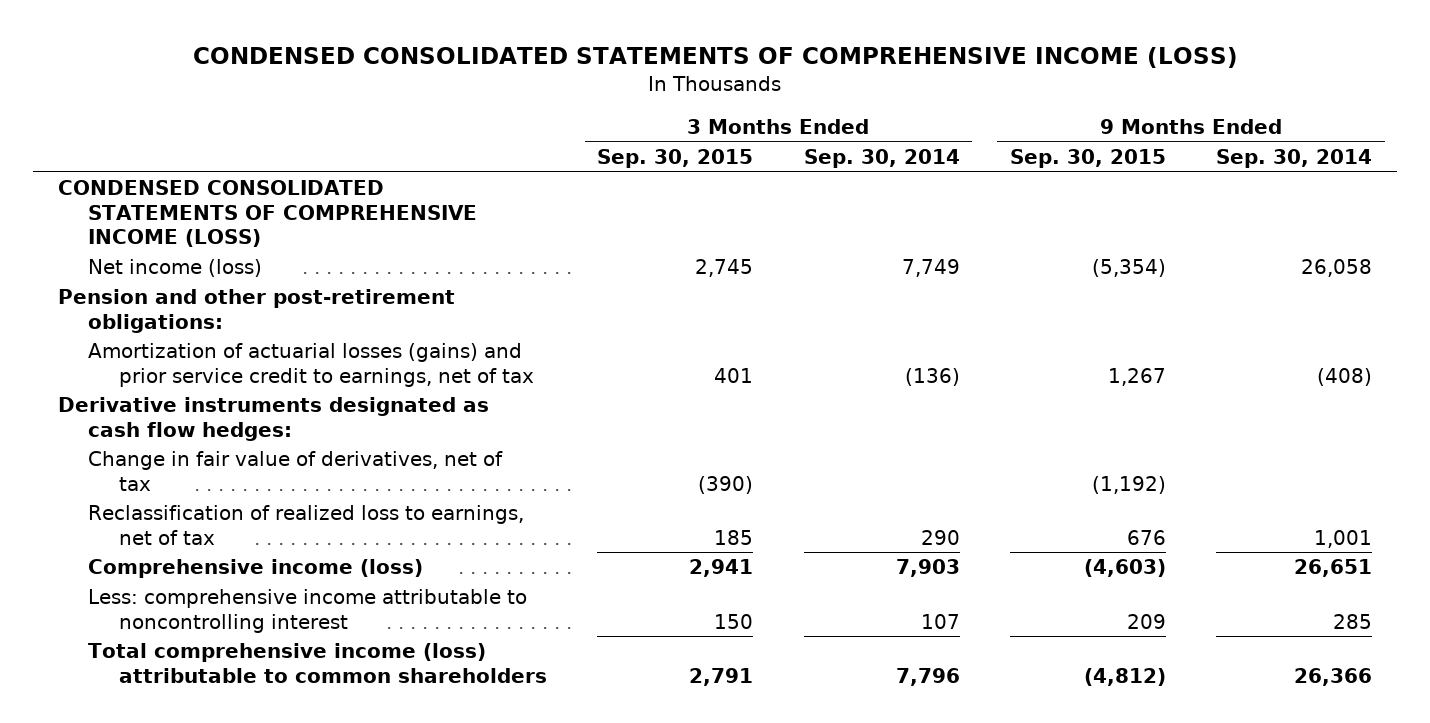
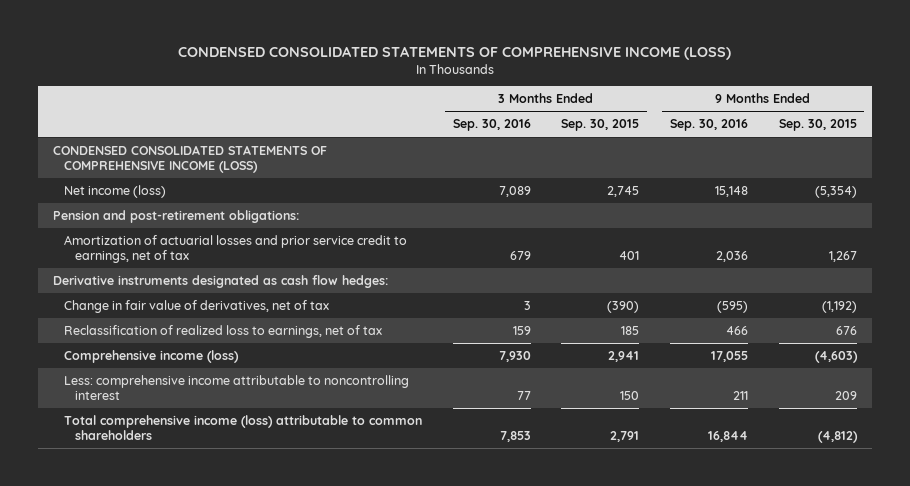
[803,148,960,168] Sep. 30, 2014 -> none
[1216,148,1373,168] Sep. 30, 2014 -> none
none -> [452,119,531,132] Sep. 30, 2016
none -> [670,119,749,132] Sep. 30, 2016
[57,289,455,333] Pension and other post-retirement obligations: -> [53,209,300,223] Pension and post-retirement obligations:
[88,343,535,387] Amortization of actuarial losses (gains) and prior service credit to earnings, net of tax -> [64,234,408,264] Amortization of actuarial losses and prior service credit to earnings, net of tax

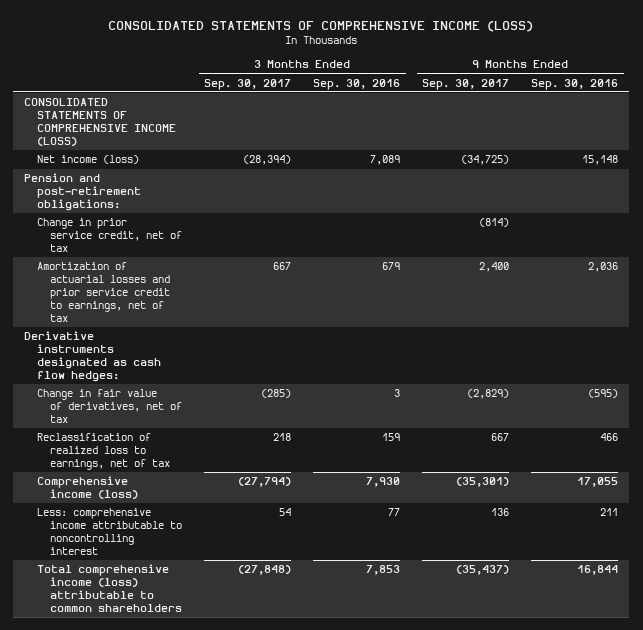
[177,46,731,61] CONDENSED CONSOLIDATED STATEMENTS OF COMPREHENSIVE INCOME (LOSS) -> [108,20,534,32] CONSOLIDATED STATEMENTS OF COMPREHENSIVE INCOME (LOSS)
[561,119,640,132] Sep. 30, 2015 -> none
[778,119,857,132] Sep. 30, 2015 -> none
none -> [204,78,292,90] Sep. 30, 2017
none -> [422,78,510,90] Sep. 30, 2017
[53,144,328,174] CONDENSED CONSOLIDATED STATEMENTS OF COMPREHENSIVE INCOME (LOSS) -> [24,98,177,146] CONSOLIDATED STATEMENTS OF COMPREHENSIVE INCOME (LOSS)
none -> [37,218,183,253] Change in prior service credit, net of tax

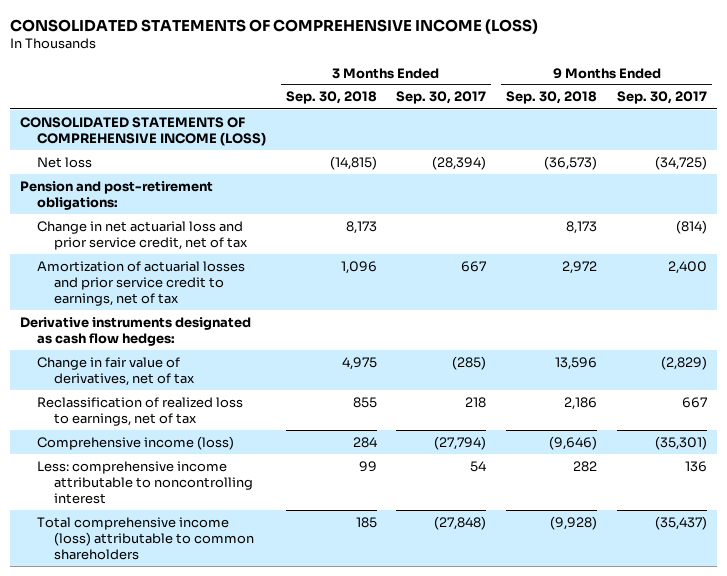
[313,78,401,90] Sep. 30, 2016 -> none
[531,78,619,90] Sep. 30, 2016 -> none
none -> [285,91,377,105] Sep. 30, 2018
none -> [506,91,598,105] Sep. 30, 2018
[37,155,140,165] Net income (loss) -> [37,156,93,168] Net loss
[37,218,183,253] Change in prior service credit, net of tax -> [37,220,248,250] Change in net actuarial loss and prior service credit, net of tax

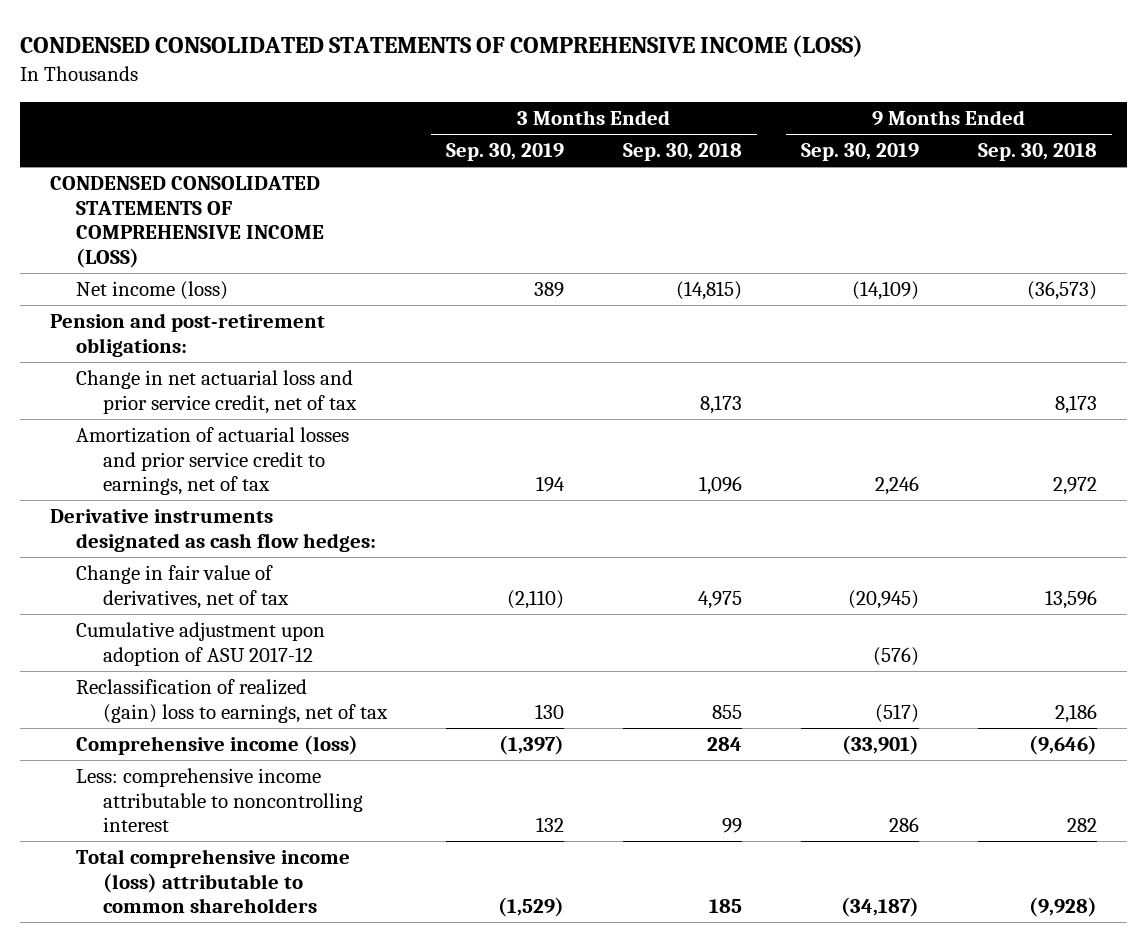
[10,18,539,34] CONSOLIDATED STATEMENTS OF COMPREHENSIVE INCOME (LOSS) -> [20,34,864,57] CONDENSED CONSOLIDATED STATEMENTS OF COMPREHENSIVE INCOME (LOSS)
[396,91,487,105] Sep. 30, 2017 -> none
[616,91,707,105] Sep. 30, 2017 -> none
none -> [445,143,564,162] Sep. 30, 2019
none -> [800,143,919,162] Sep. 30, 2019
[20,116,267,146] CONSOLIDATED STATEMENTS OF COMPREHENSIVE INCOME (LOSS) -> [49,176,325,268] CONDENSED CONSOLIDATED STATEMENTS OF COMPREHENSIVE INCOME (LOSS)
[37,156,93,168] Net loss -> [76,281,229,301] Net income (loss)
none -> [76,622,326,666] Cumulative adjustment upon adoption of ASU 2017-12
[37,396,244,426] Reclassification of realized loss to earnings, net of tax -> [76,679,388,723] Reclassification of realized (gain) loss to earnings, net of tax

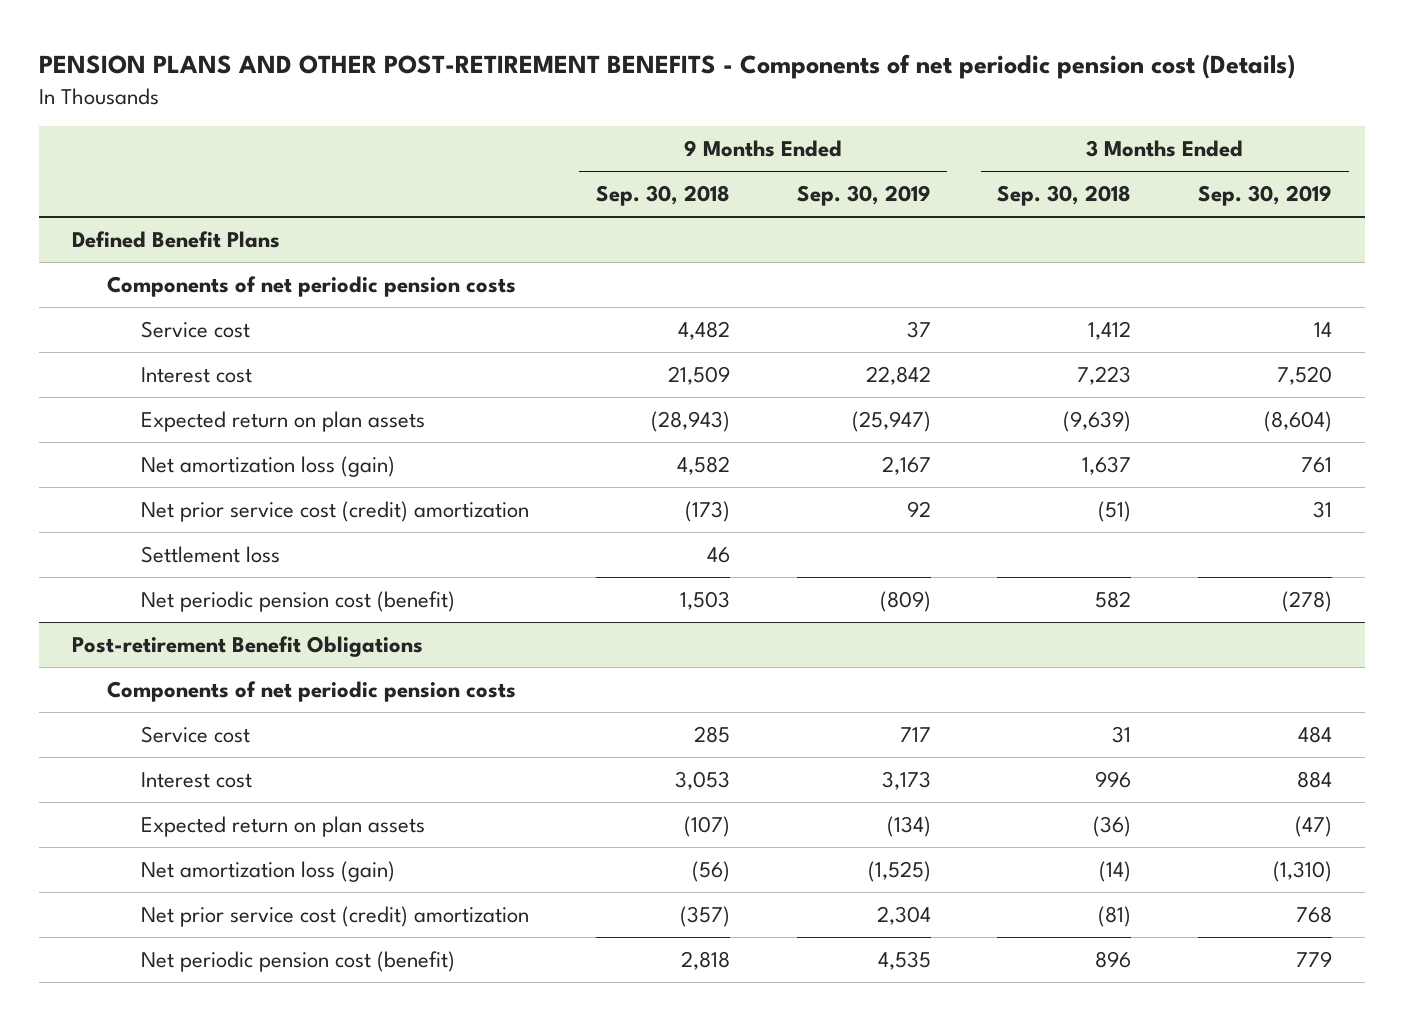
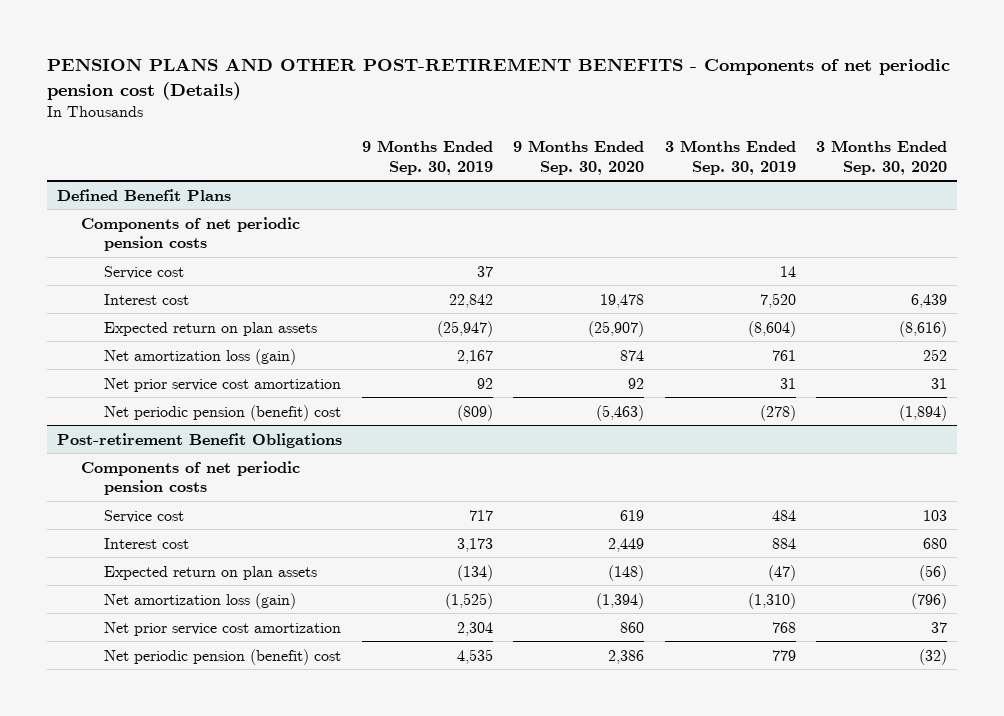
[595,185,730,207] Sep. 30, 2018 -> none
[997,185,1132,207] Sep. 30, 2018 -> none
none -> [513,139,645,175] 9 Months Ended Sep. 30, 2020
none -> [815,139,947,175] 3 Months Ended Sep. 30, 2020
[141,545,281,563] Settlement loss -> none
[141,500,530,522] Net prior service cost (credit) amortization -> [103,377,341,392] Net prior service cost amortization
[141,590,456,612] Net periodic pension cost (benefit) -> [103,404,341,421] Net periodic pension (benefit) cost
[141,905,530,927] Net prior service cost (credit) amortization -> [103,621,341,636] Net prior service cost amortization
[141,950,456,972] Net periodic pension cost (benefit) -> [103,648,341,665] Net periodic pension (benefit) cost

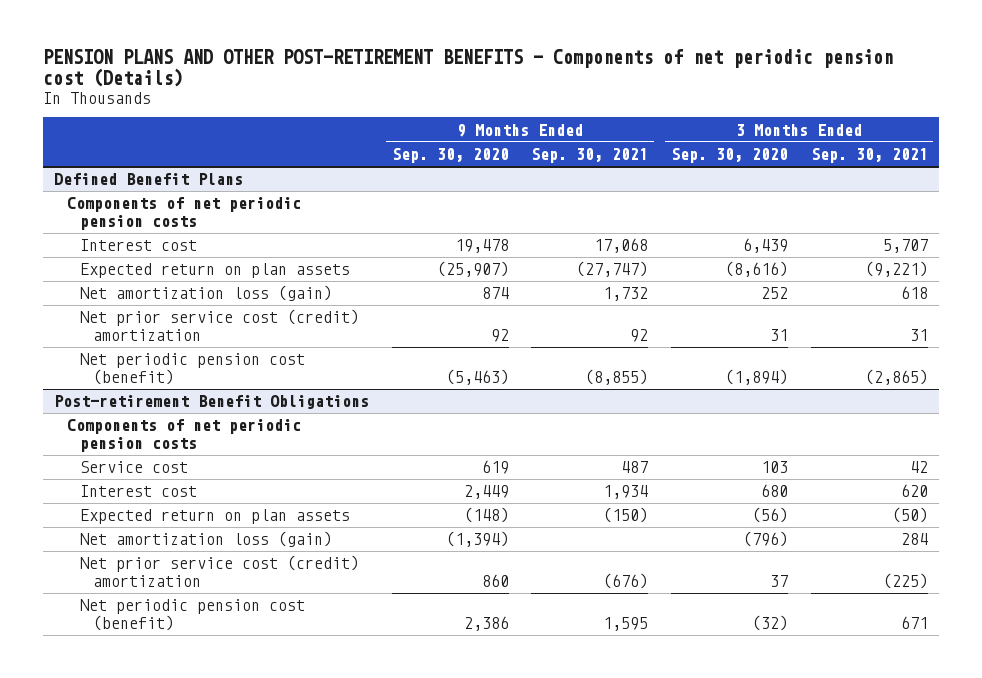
[362,139,494,175] 9 Months Ended Sep. 30, 2019 -> none
[664,139,796,175] 3 Months Ended Sep. 30, 2019 -> none
none -> [531,148,649,164] Sep. 30, 2021
none -> [810,148,928,164] Sep. 30, 2021
[103,265,184,279] Service cost -> none
[103,377,341,392] Net prior service cost amortization -> [80,309,360,341] Net prior service cost (credit) amortization
[103,404,341,421] Net periodic pension (benefit) cost -> [80,353,306,385] Net periodic pension cost (benefit)
[103,621,341,636] Net prior service cost amortization -> [80,555,360,587] Net prior service cost (credit) amortization
[103,648,341,665] Net periodic pension (benefit) cost -> [80,599,306,631] Net periodic pension cost (benefit)

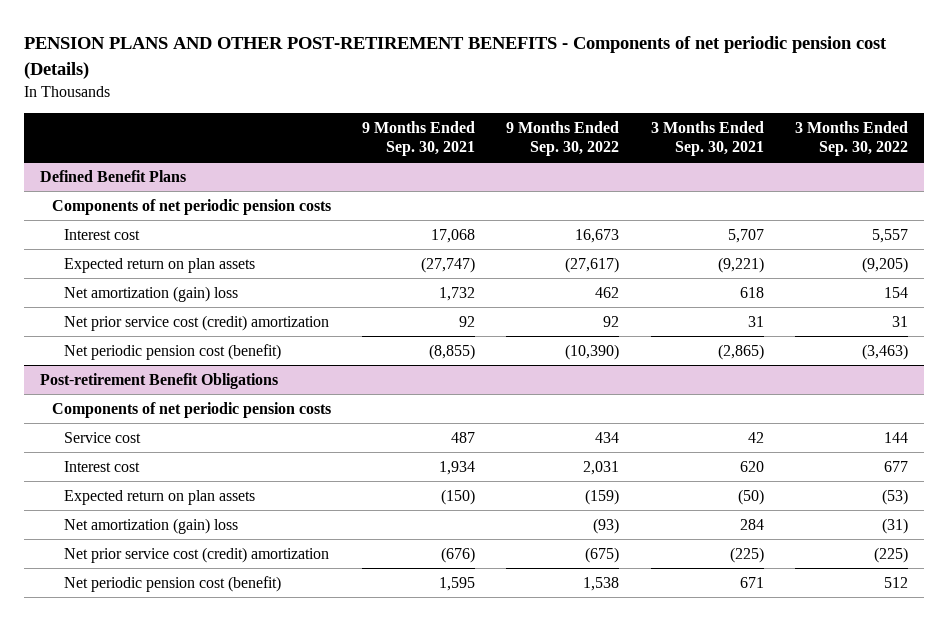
[391,148,509,164] Sep. 30, 2020 -> none
[671,148,789,164] Sep. 30, 2020 -> none
none -> [506,120,620,157] 9 Months Ended Sep. 30, 2022
none -> [794,120,908,157] 3 Months Ended Sep. 30, 2022
[80,285,333,302] Net amortization loss (gain) -> [64,285,239,302] Net amortization (gain) loss
[80,531,333,548] Net amortization loss (gain) -> [64,517,239,534] Net amortization (gain) loss

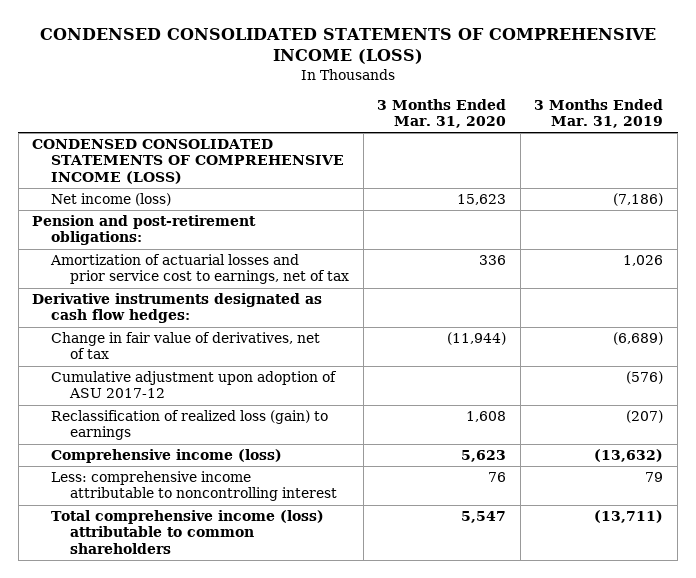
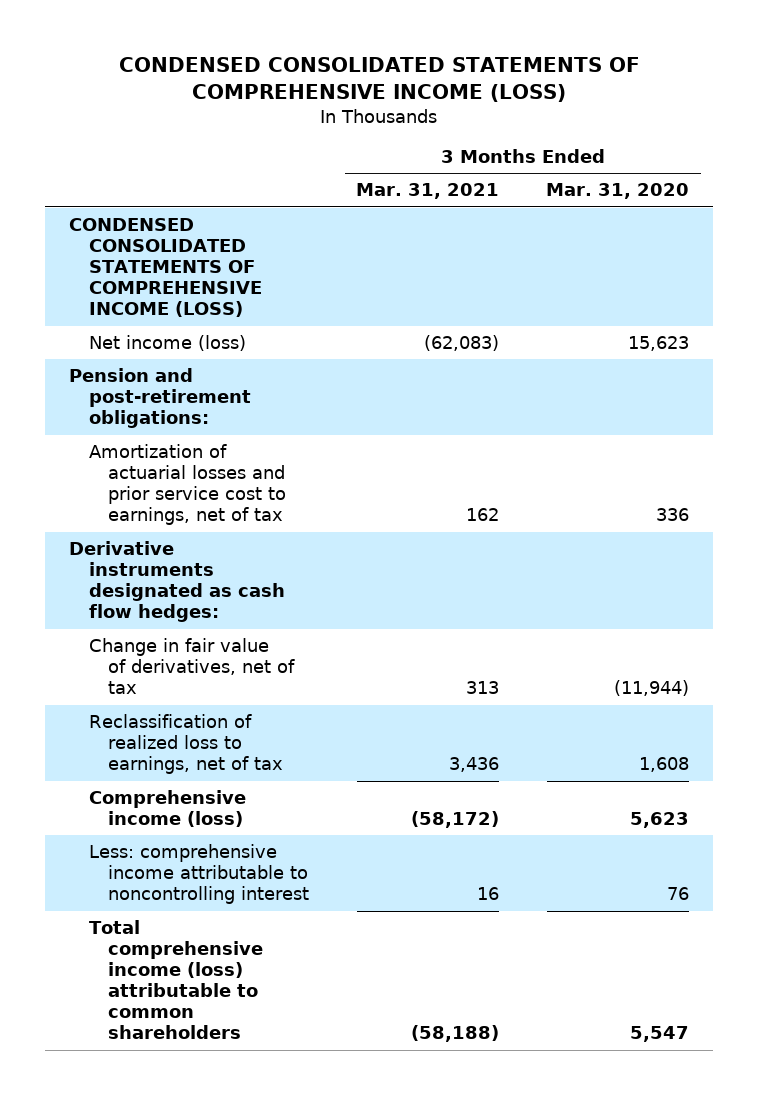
[534,99,664,129] 3 Months Ended Mar. 31, 2019 -> none
none -> [356,183,500,200] Mar. 31, 2021
[51,371,338,399] Cumulative adjustment upon adoption of ASU 2017-12 -> none
[51,410,329,441] Reclassification of realized loss (gain) to earnings -> [88,714,284,775] Reclassification of realized loss to earnings, net of tax

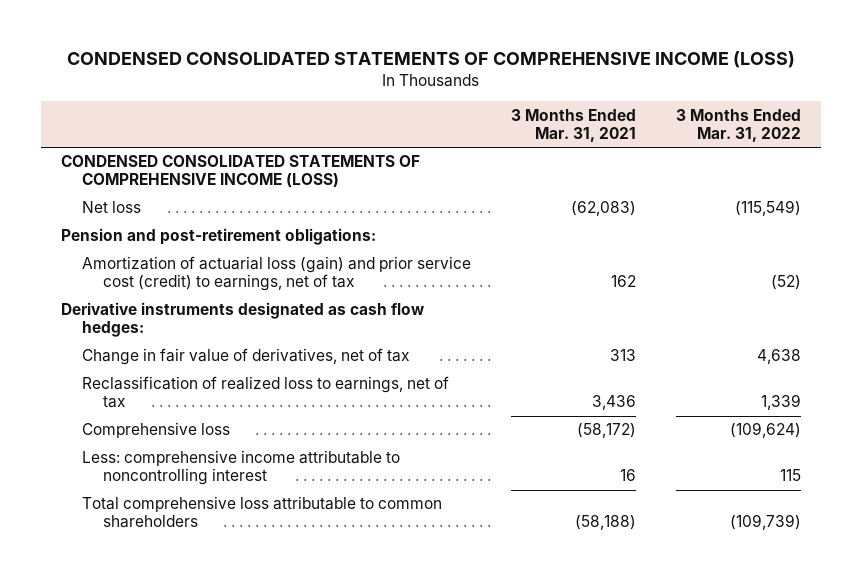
[546,183,690,200] Mar. 31, 2020 -> none
none -> [675,108,801,142] 3 Months Ended Mar. 31, 2022
[88,335,246,352] Net income (loss) -> [81,201,141,214] Net loss
[88,444,287,526] Amortization of actuarial losses and prior service cost to earnings, net of tax -> [81,256,471,292] Amortization of actuarial loss (gain) and prior service cost (credit) to earnings, net of tax
[88,790,246,828] Comprehensive income (loss) -> [81,422,230,439] Comprehensive loss
[88,920,264,1040] Total comprehensive income (loss) attributable to common shareholders -> [81,496,442,529] Total comprehensive loss attributable to common shareholders

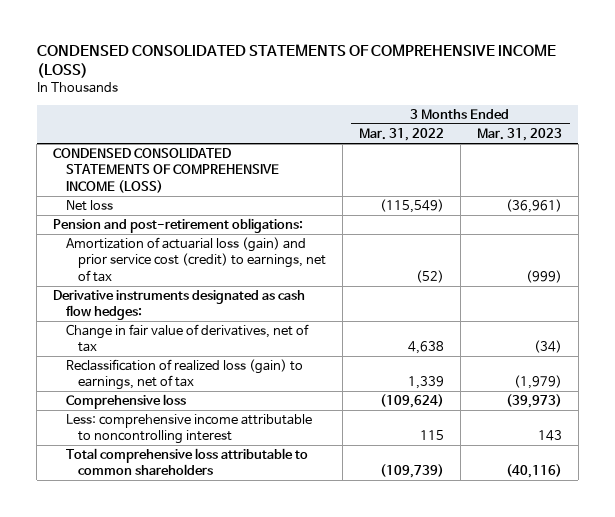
[510,108,636,142] 3 Months Ended Mar. 31, 2021 -> none
none -> [476,128,562,142] Mar. 31, 2023
[81,376,449,409] Reclassification of realized loss to earnings, net of tax -> [65,359,303,391] Reclassification of realized loss (gain) to earnings, net of tax

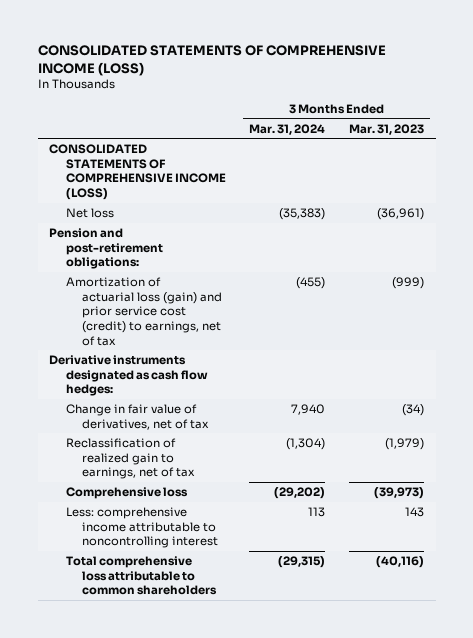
[36,44,556,79] CONDENSED CONSOLIDATED STATEMENTS OF COMPREHENSIVE INCOME (LOSS) -> [37,45,386,76] CONSOLIDATED STATEMENTS OF COMPREHENSIVE INCOME (LOSS)
[358,128,444,142] Mar. 31, 2022 -> none
none -> [249,123,326,135] Mar. 31, 2024
[53,148,279,193] CONDENSED CONSOLIDATED STATEMENTS OF COMPREHENSIVE INCOME (LOSS) -> [49,143,226,201] CONSOLIDATED STATEMENTS OF COMPREHENSIVE INCOME (LOSS)
[65,359,303,391] Reclassification of realized loss (gain) to earnings, net of tax -> [65,437,195,480] Reclassification of realized gain to earnings, net of tax

